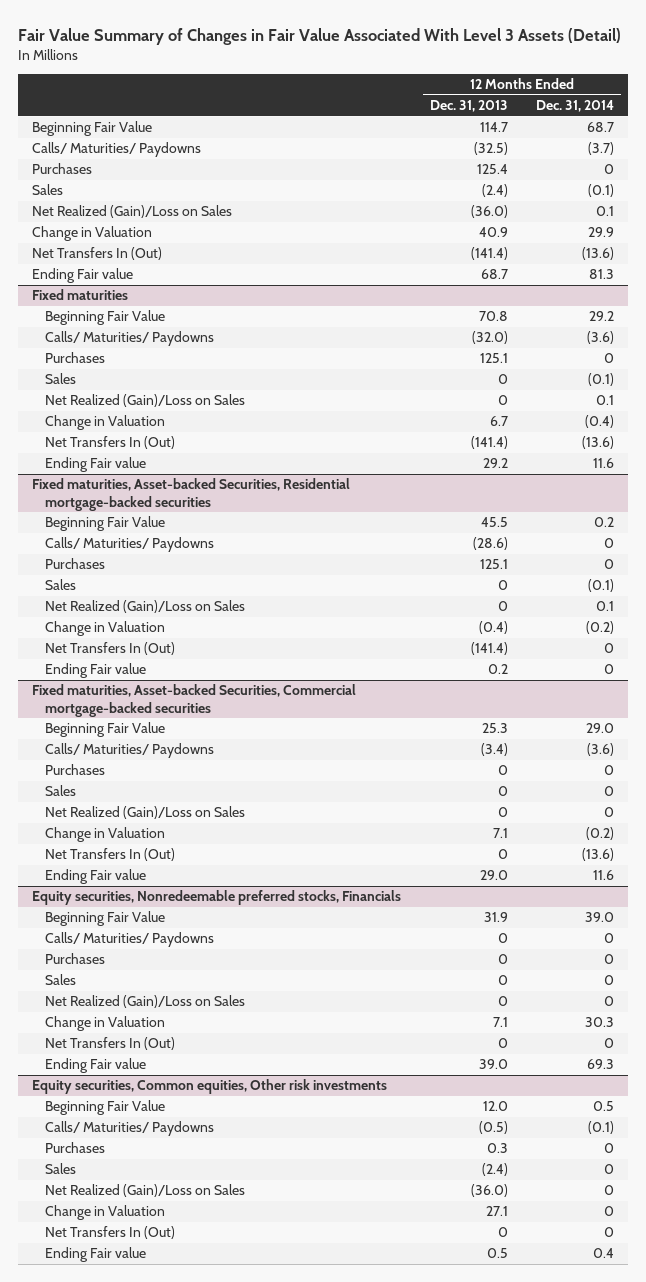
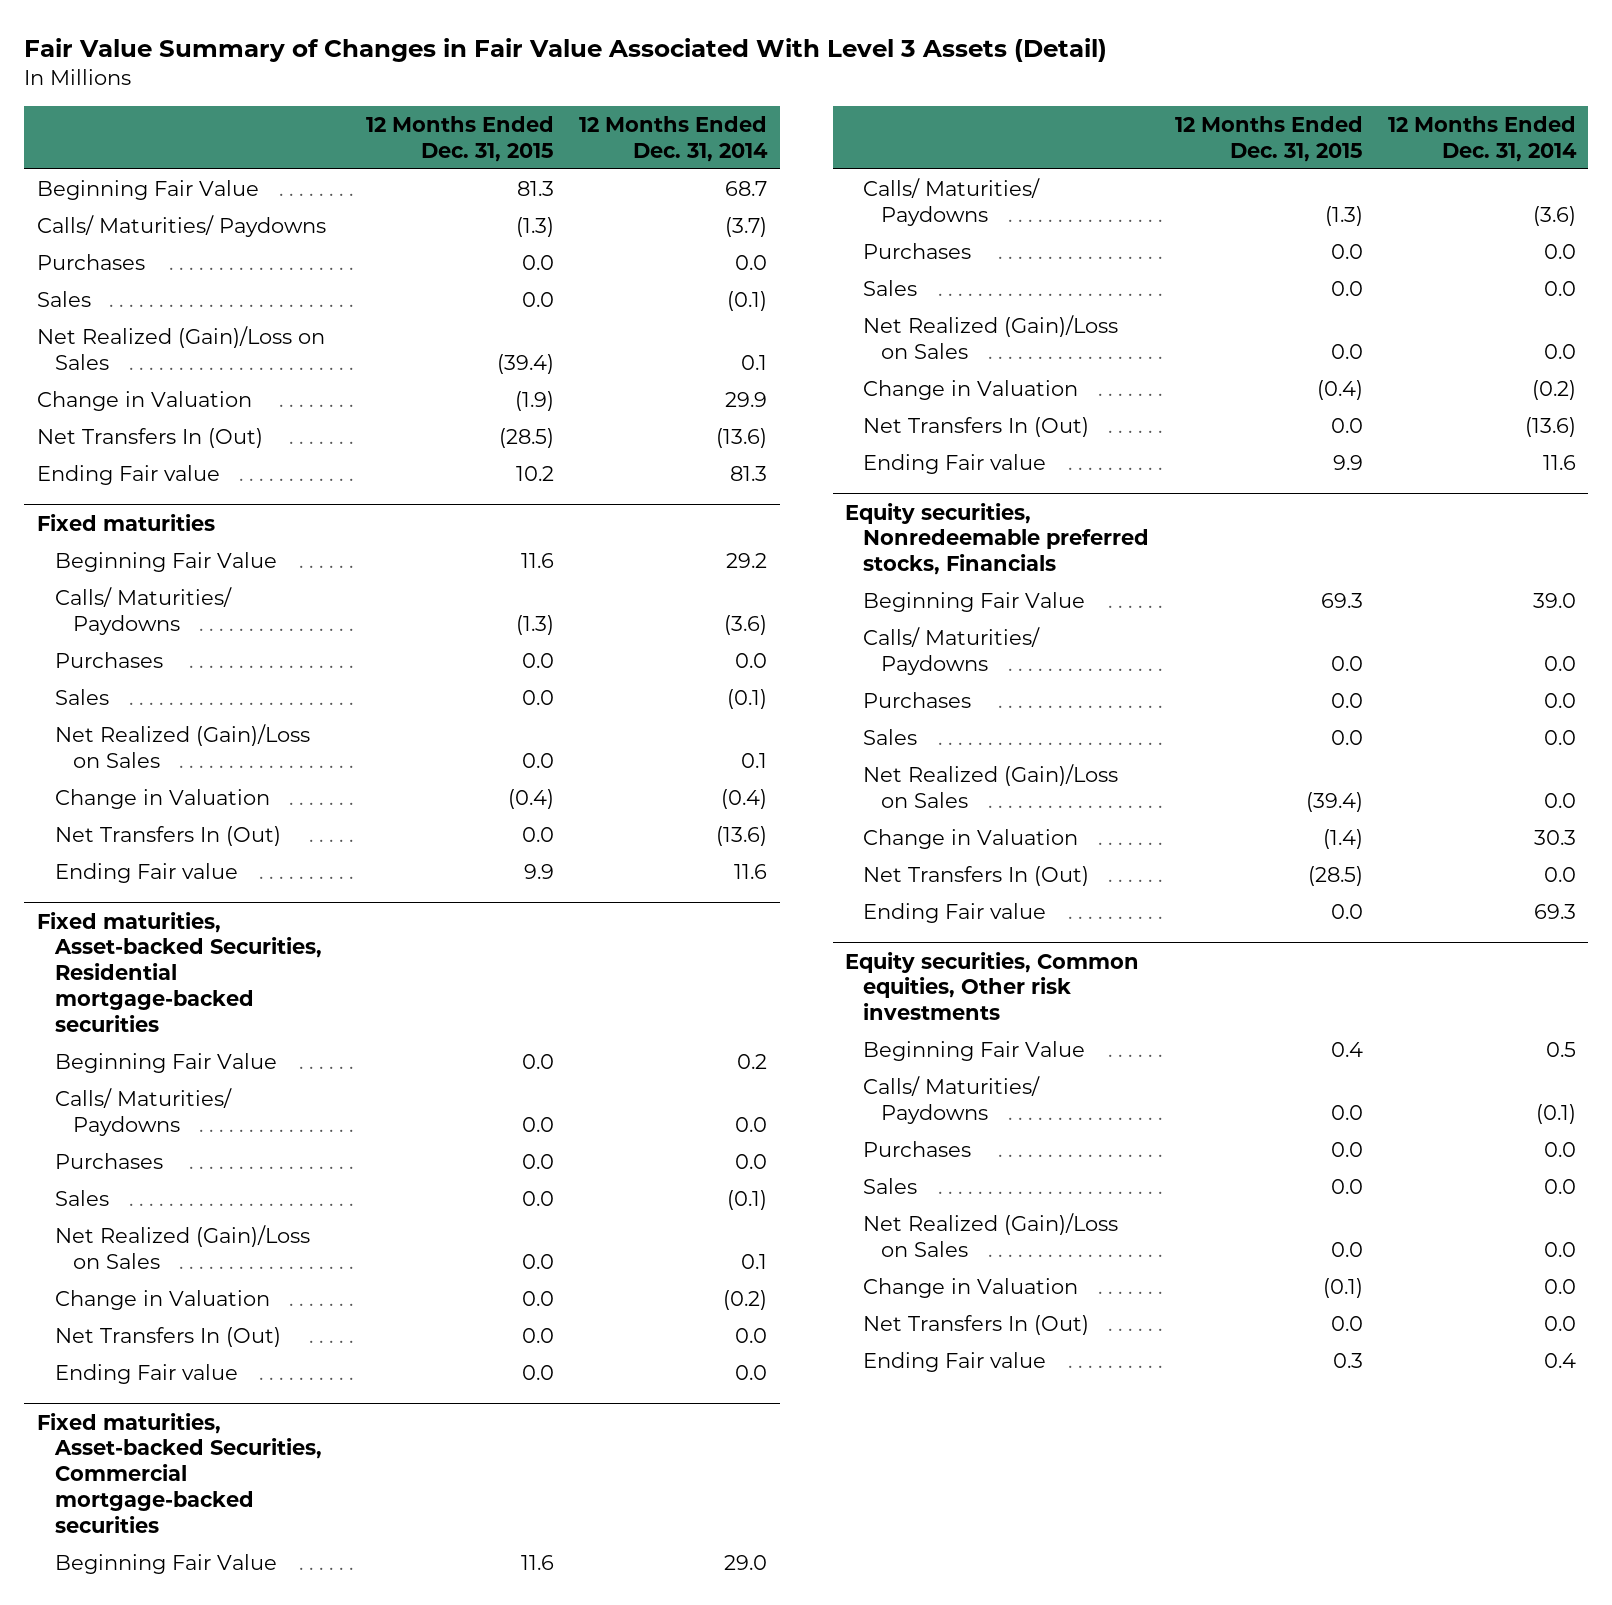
[429,100,508,113] Dec. 31, 2013 -> none
none -> [365,116,554,162] 12 Months Ended Dec. 31, 2015
[603,164,614,175] 0 -> [735,254,768,270] 0.0
[603,353,614,364] 0 -> [735,652,768,668] 0.0
[603,538,614,549] 0 -> [735,1116,768,1132] 0.0
[603,559,614,570] 0 -> [735,1153,768,1169] 0.0
[603,643,614,654] 0 -> [735,1327,768,1343] 0.0
[603,664,614,675] 0 -> [735,1364,768,1380] 0.0
[603,765,614,776] 0 -> [1543,243,1576,259] 0.0
[603,786,614,797] 0 -> [1543,280,1576,296] 0.0
[603,807,614,818] 0 -> [1543,343,1576,359] 0.0
[603,933,614,944] 0 -> [1543,655,1576,671] 0.0
[603,954,614,965] 0 -> [1543,692,1576,708] 0.0
[603,975,614,986] 0 -> [1543,729,1576,745] 0.0
[603,996,614,1007] 0 -> [1543,792,1576,808] 0.0
[603,1038,614,1049] 0 -> [1543,866,1576,882] 0.0
[603,1143,614,1154] 0 -> [1543,1141,1576,1157] 0.0
[603,1164,614,1175] 0 -> [1543,1178,1576,1194] 0.0
[603,1185,614,1196] 0 -> [1543,1241,1576,1257] 0.0
[603,1206,614,1217] 0 -> [1543,1278,1576,1294] 0.0
[603,1227,614,1238] 0 -> [1543,1315,1576,1331] 0.0

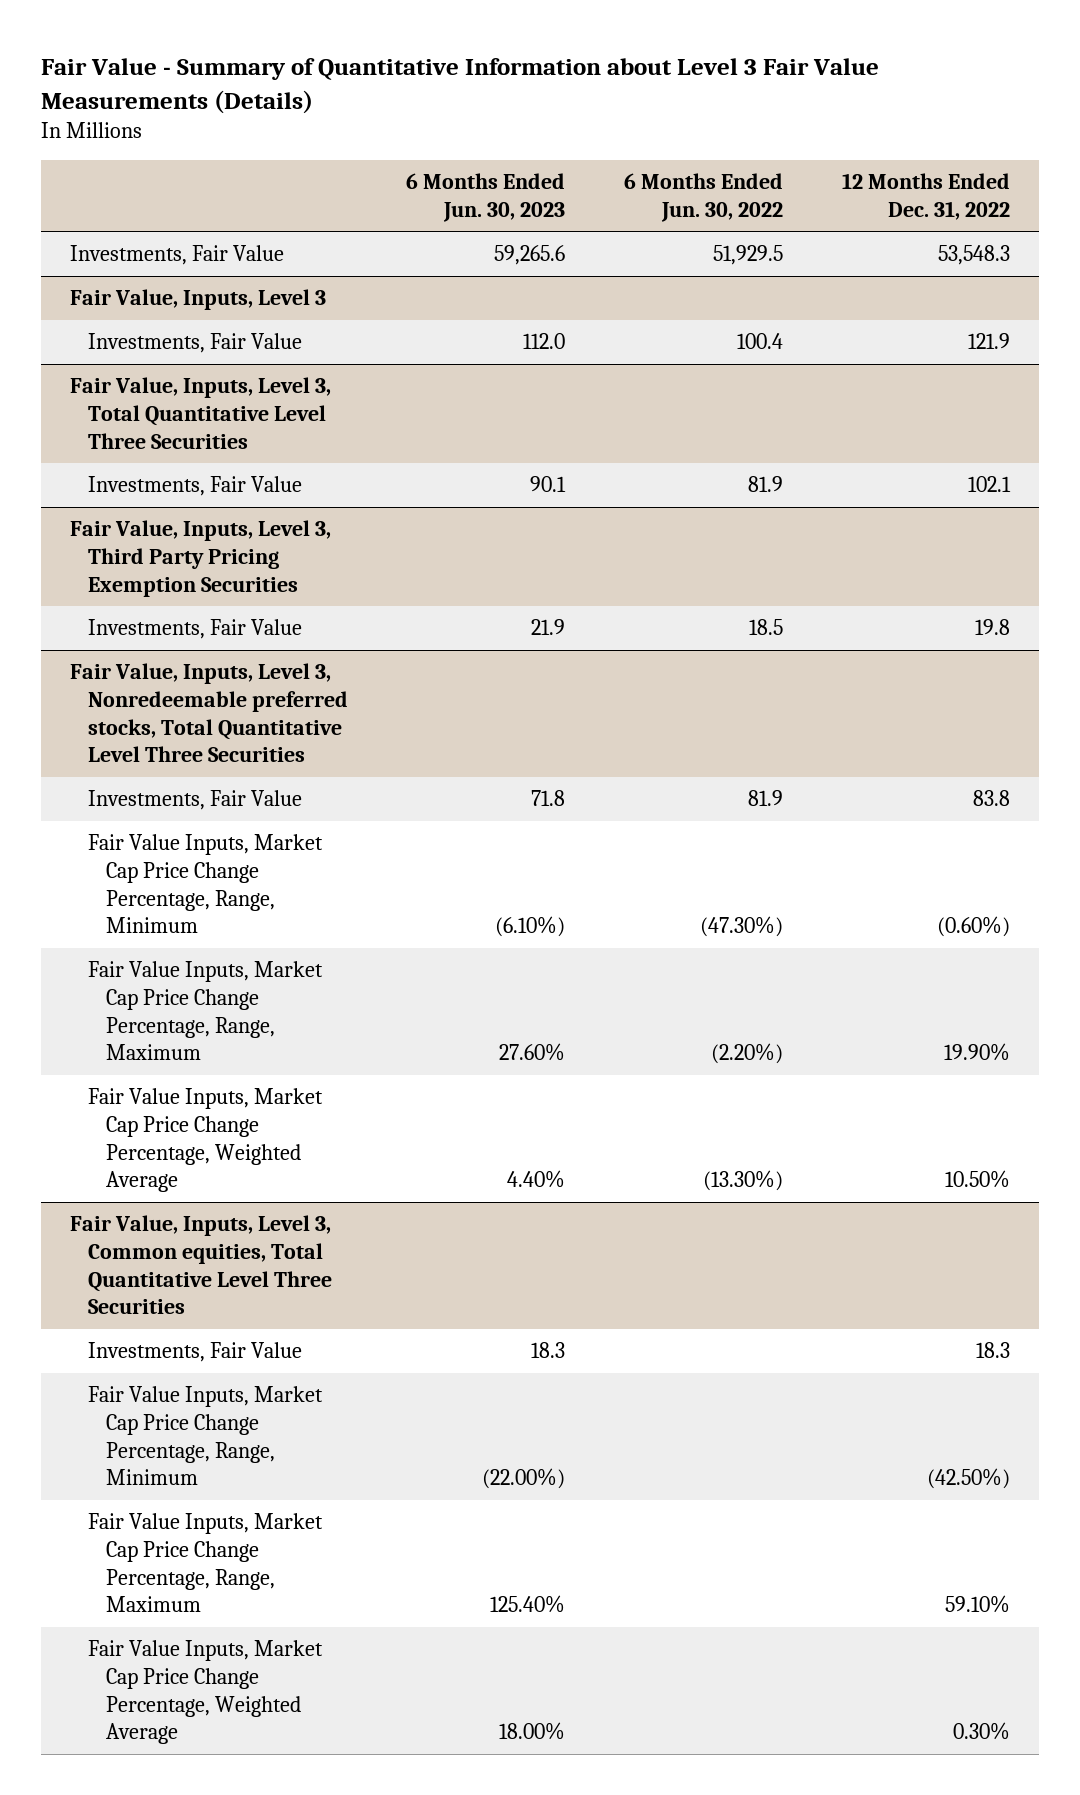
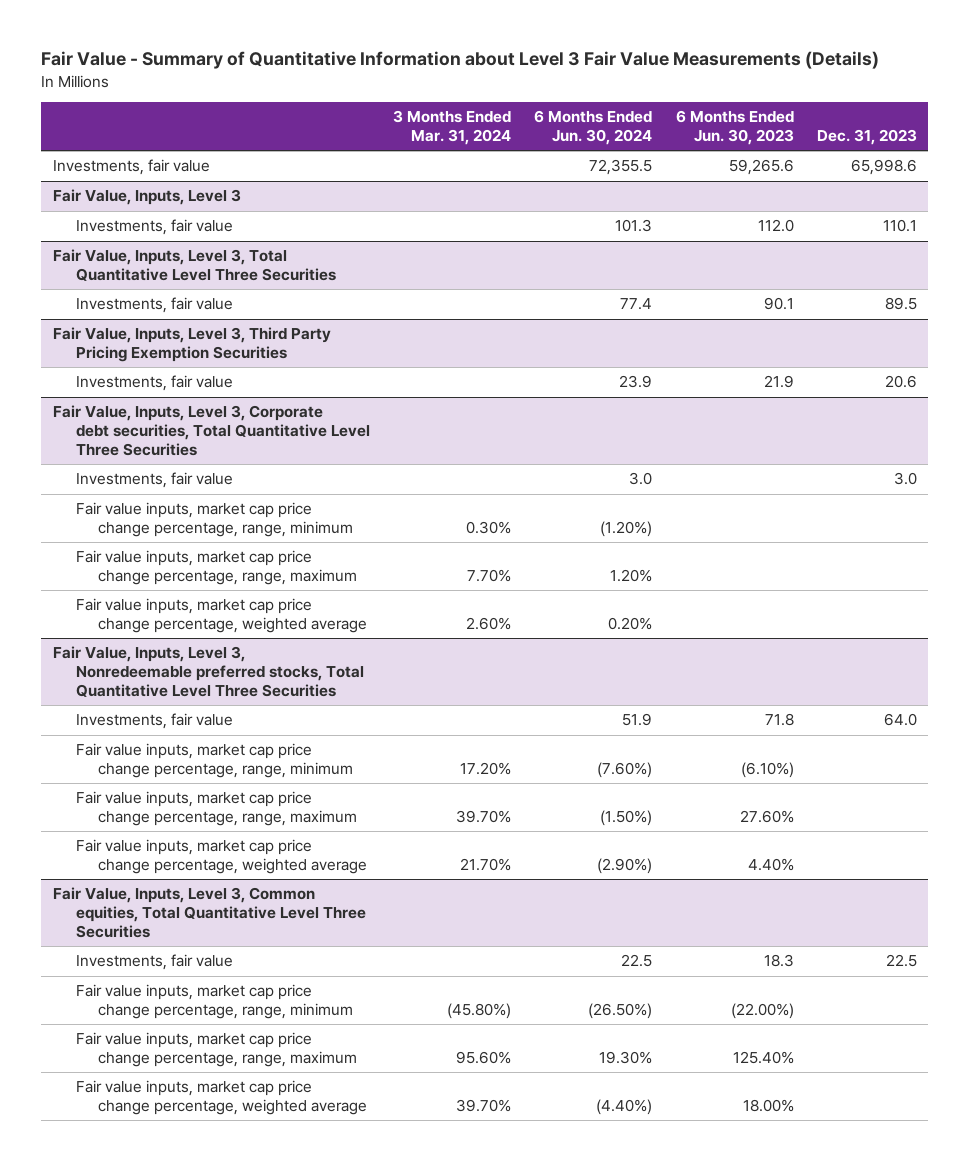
[624,173,784,223] 6 Months Ended Jun. 30, 2022 -> none
[841,173,1010,221] 12 Months Ended Dec. 31, 2022 -> none
none -> [392,110,511,146] 3 Months Ended Mar. 31, 2024
none -> [534,110,653,146] 6 Months Ended Jun. 30, 2024
none -> [816,129,917,146] Dec. 31, 2023
[69,245,284,266] Investments, Fair Value -> [52,159,210,176] Investments, fair value
[87,333,302,354] Investments, Fair Value -> [75,219,233,236] Investments, fair value
[87,476,302,497] Investments, Fair Value -> [75,297,233,314] Investments, fair value
[87,619,302,640] Investments, Fair Value -> [75,375,233,392] Investments, fair value
none -> [52,405,370,456] Fair Value, Inputs, Level 3, Corporate debt securities, Total Quantitative Level Three Securities
none -> [75,472,233,489] Investments, fair value
none -> [75,502,354,538] Fair value inputs, market cap price change percentage, range, minimum
none -> [75,550,358,586] Fair value inputs, market cap price change percentage, range, maximum
none -> [75,598,368,634] Fair value inputs, market cap price change percentage, weighted average
[87,790,302,811] Investments, Fair Value -> [75,713,233,730] Investments, fair value
[87,834,323,934] Fair Value Inputs, Market Cap Price Change Percentage, Range, Minimum -> [75,743,354,779] Fair value inputs, market cap price change percentage, range, minimum
[87,961,323,1061] Fair Value Inputs, Market Cap Price Change Percentage, Range, Maximum -> [75,791,358,827] Fair value inputs, market cap price change percentage, range, maximum
[87,1088,323,1193] Fair Value Inputs, Market Cap Price Change Percentage, Weighted Average -> [75,839,368,875] Fair value inputs, market cap price change percentage, weighted average
[87,1342,302,1363] Investments, Fair Value -> [75,954,233,971] Investments, fair value
[87,1386,323,1486] Fair Value Inputs, Market Cap Price Change Percentage, Range, Minimum -> [75,984,354,1020] Fair value inputs, market cap price change percentage, range, minimum
[87,1513,323,1613] Fair Value Inputs, Market Cap Price Change Percentage, Range, Maximum -> [75,1032,358,1068] Fair value inputs, market cap price change percentage, range, maximum
[87,1640,323,1745] Fair Value Inputs, Market Cap Price Change Percentage, Weighted Average -> [75,1080,368,1116] Fair value inputs, market cap price change percentage, weighted average

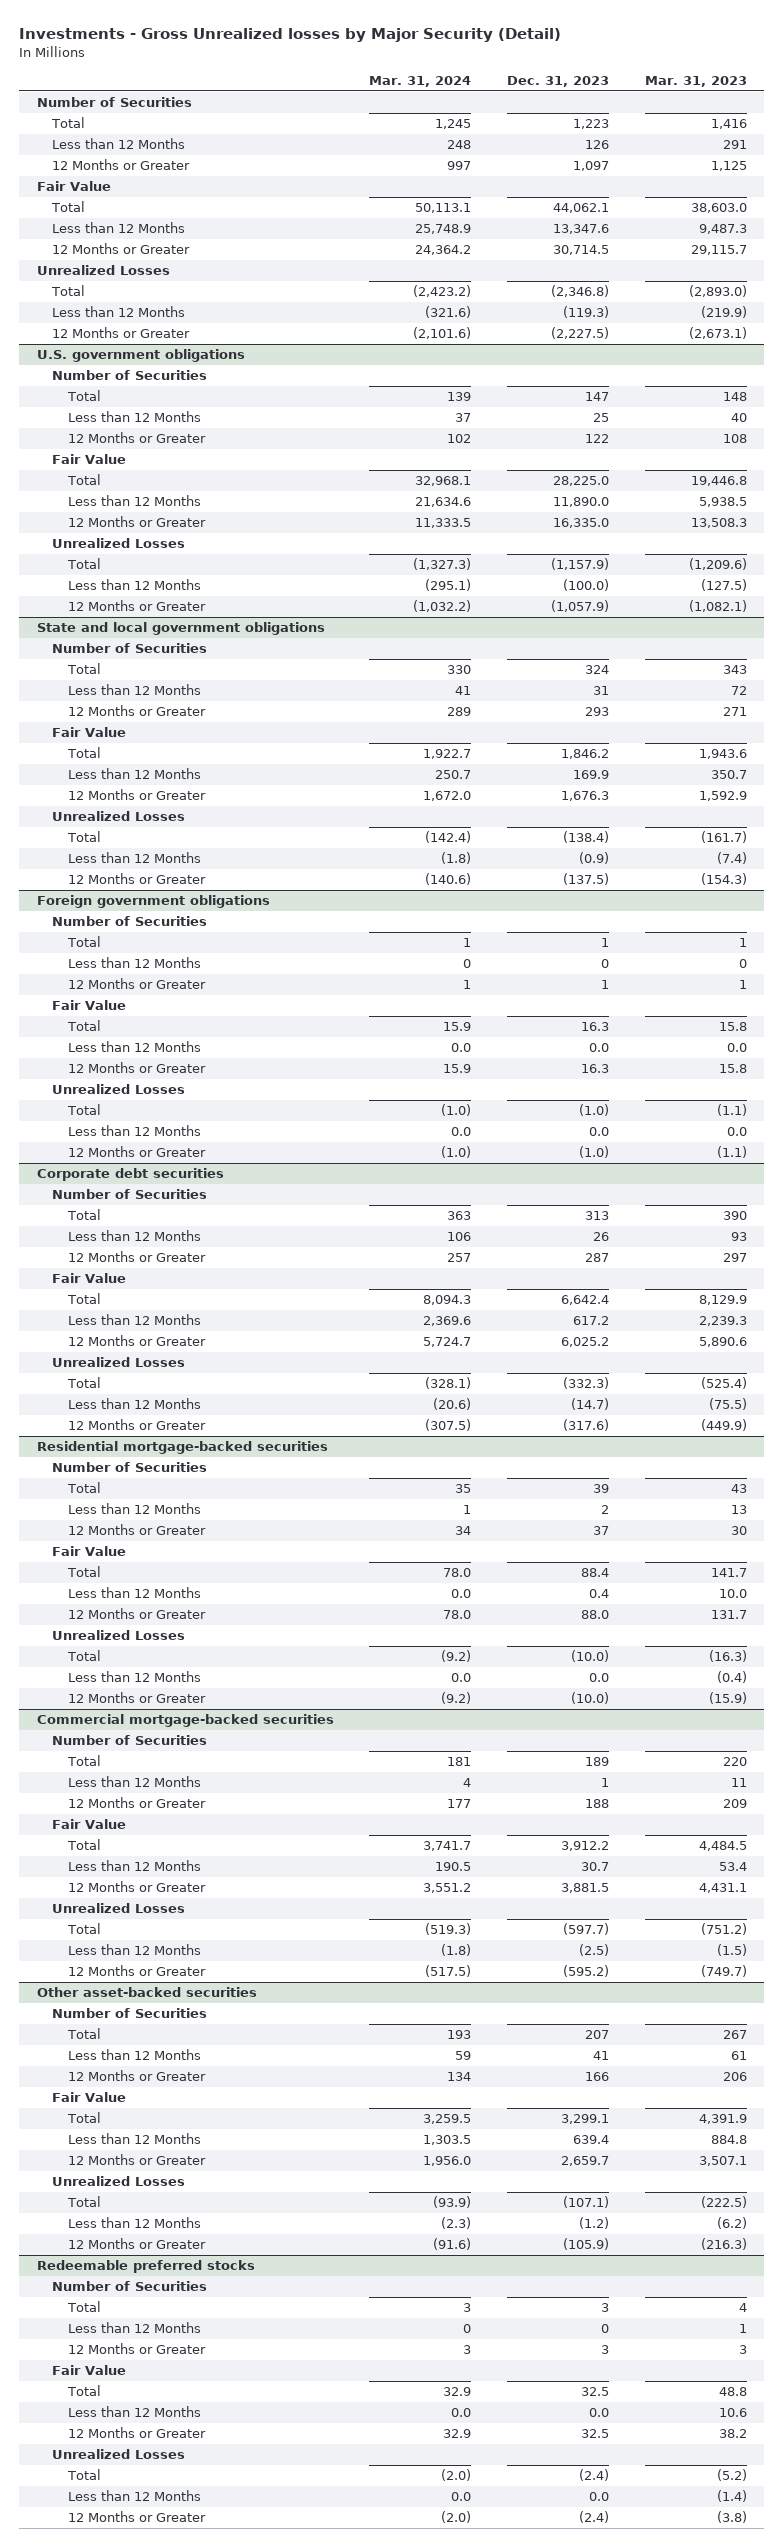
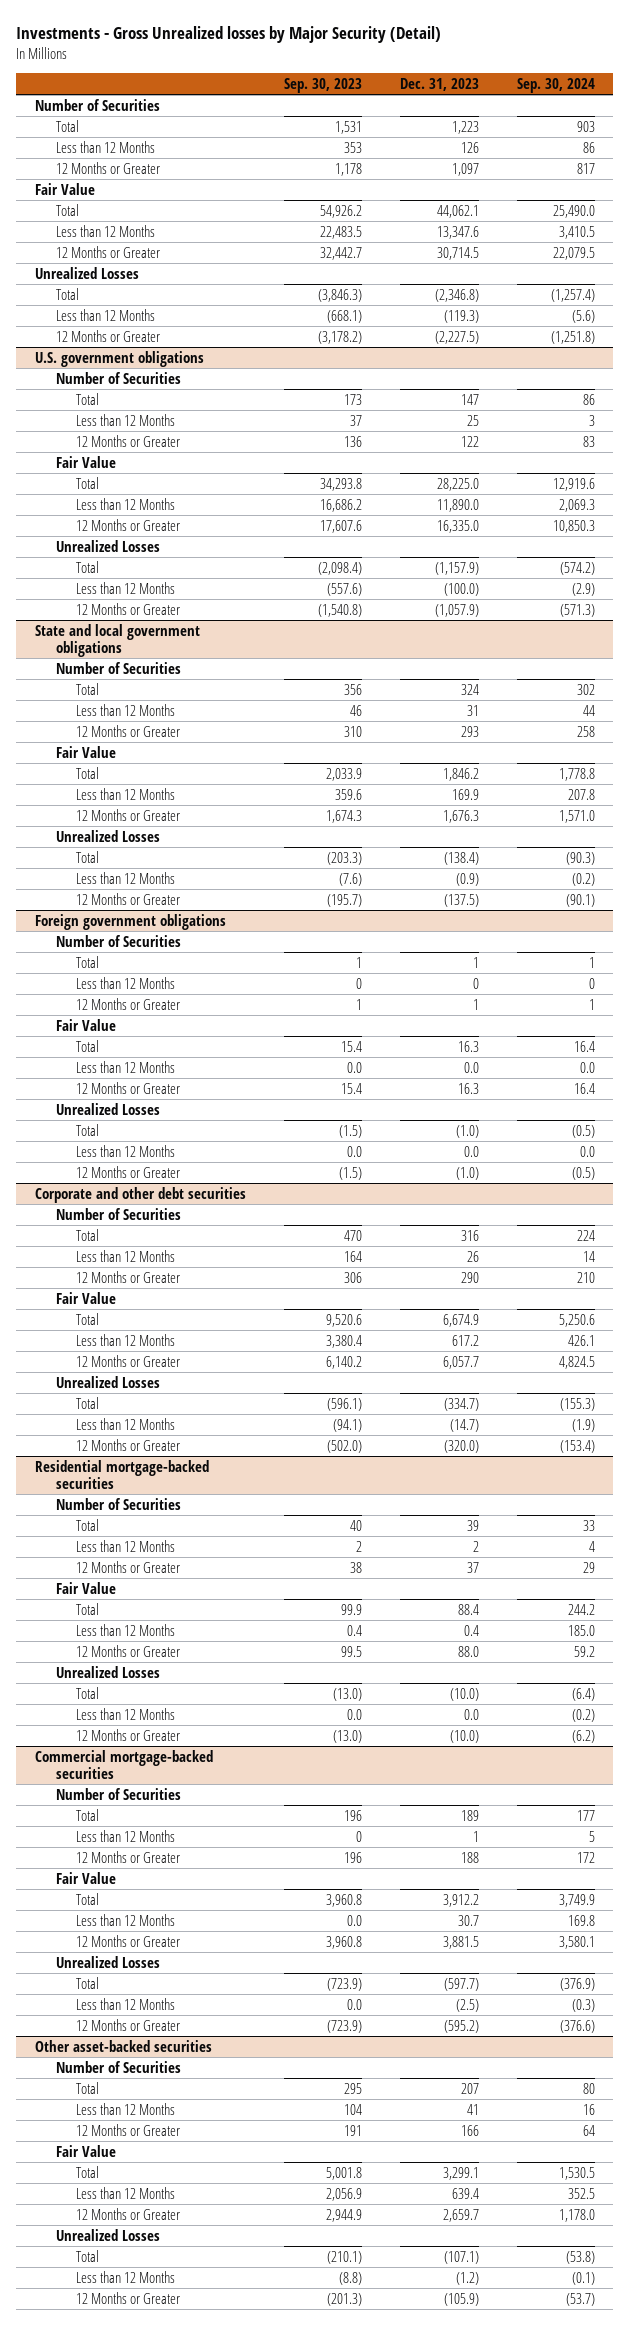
[369,76,472,88] Mar. 31, 2024 -> none
[644,76,747,88] Mar. 31, 2023 -> none
none -> [284,78,363,94] Sep. 30, 2023
none -> [516,78,595,94] Sep. 30, 2024
[36,1168,224,1182] Corporate debt securities -> [35,1186,247,1203] Corporate and other debt securities
[585,1211,610,1221] 313 -> [460,1229,479,1241] 316
[585,1253,610,1263] 287 -> [460,1271,479,1283] 290
[561,1295,610,1306] 6,642.4 -> [442,1313,479,1327] 6,674.9
[561,1337,610,1348] 6,025.2 -> [442,1355,479,1369] 6,057.7
[563,1377,610,1390] (332.3) -> [443,1397,479,1411] (334.7)
[563,1419,610,1432] (317.6) -> [443,1439,479,1453] (320.0)
[36,2260,255,2274] Redeemable preferred stocks -> none
[52,2281,208,2292] Number of Securities -> none
[66,2301,101,2313] Total -> none
[67,2322,201,2334] Less than 12 Months -> none
[67,2343,206,2355] 12 Months or Greater -> none
[52,2365,127,2376] Fair Value -> none
[66,2385,101,2397] Total -> none
[67,2406,201,2418] Less than 12 Months -> none
[67,2427,206,2439] 12 Months or Greater -> none
[52,2449,186,2460] Unrealized Losses -> none
[66,2469,101,2481] Total -> none
[67,2490,201,2502] Less than 12 Months -> none
[67,2511,206,2523] 12 Months or Greater -> none

